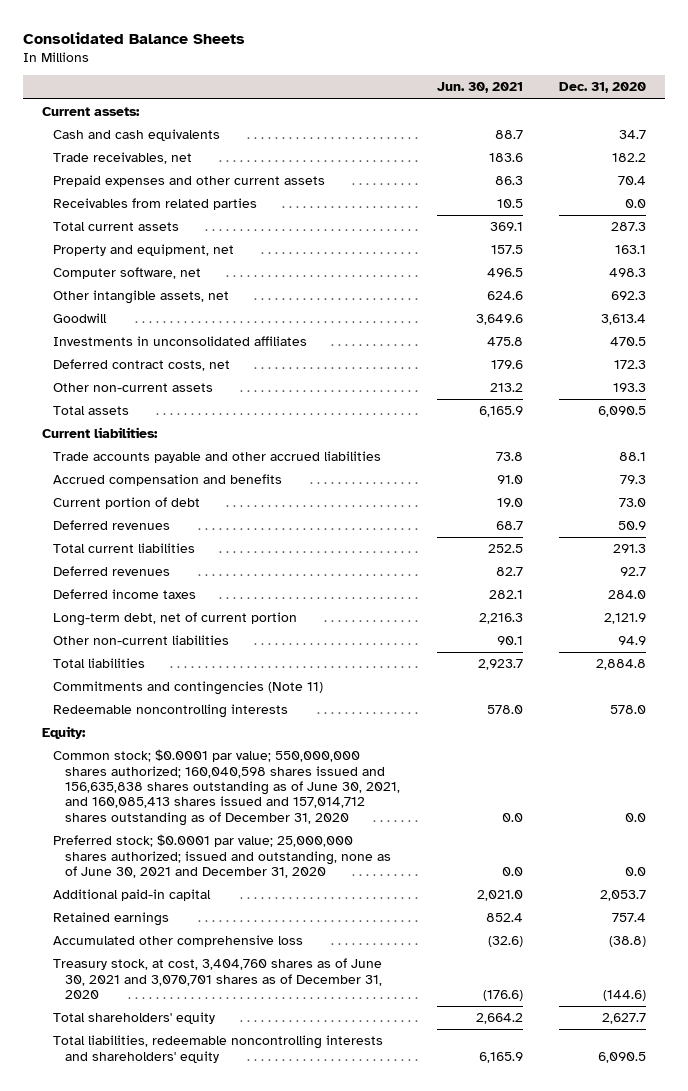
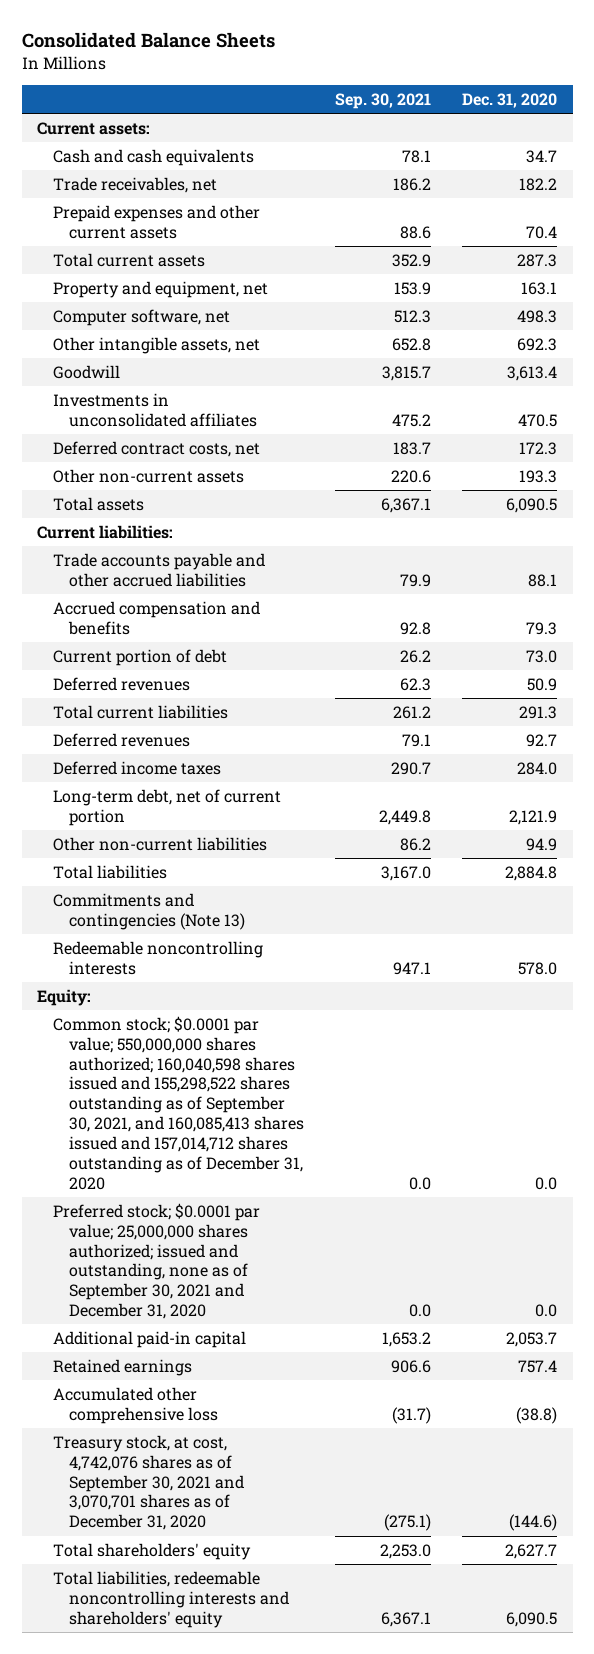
[436,82,523,94] Jun. 30, 2021 -> none
none -> [335,92,432,109] Sep. 30, 2021
[53,198,258,211] Receivables from related parties -> none
[53,681,324,696] Commitments and contingencies (Note 11) -> [53,892,246,930] Commitments and contingencies (Note 13)
[53,749,401,826] Common stock; $0.0001 par value; 550,000,000 shares authorized; 160,040,598 shares issued and 156,635,838 shares outstanding as of June 30, 2021, and 160,085,413 shares issued and 157,014,712 shares outstanding as of December 31, 2020 -> [53,1015,305,1190] Common stock; $0.0001 par value; 550,000,000 shares authorized; 160,040,598 shares issued and 155,298,522 shares outstanding as of September 30, 2021, and 160,085,413 shares issued and 157,014,712 shares outstanding as of December 31, 2020
[53,834,392,878] Preferred stock; $0.0001 par value; 25,000,000 shares authorized; issued and outstanding, none as of June 30, 2021 and December 31, 2020 -> [53,1202,261,1320] Preferred stock; $0.0001 par value; 25,000,000 shares authorized; issued and outstanding, none as of September 30, 2021 and December 31, 2020
[53,958,383,999] Treasury stock, at cost, 3,404,760 shares as of June 30, 2021 and 3,070,701 shares as of December 31, 2020 -> [53,1434,245,1531] Treasury stock, at cost, 4,742,076 shares as of September 30, 2021 and 3,070,701 shares as of December 31, 2020

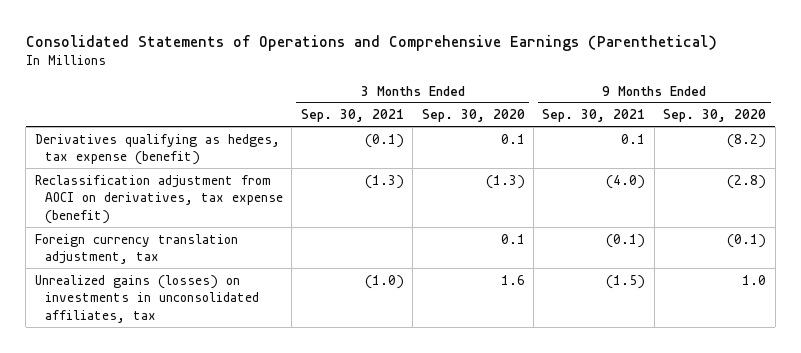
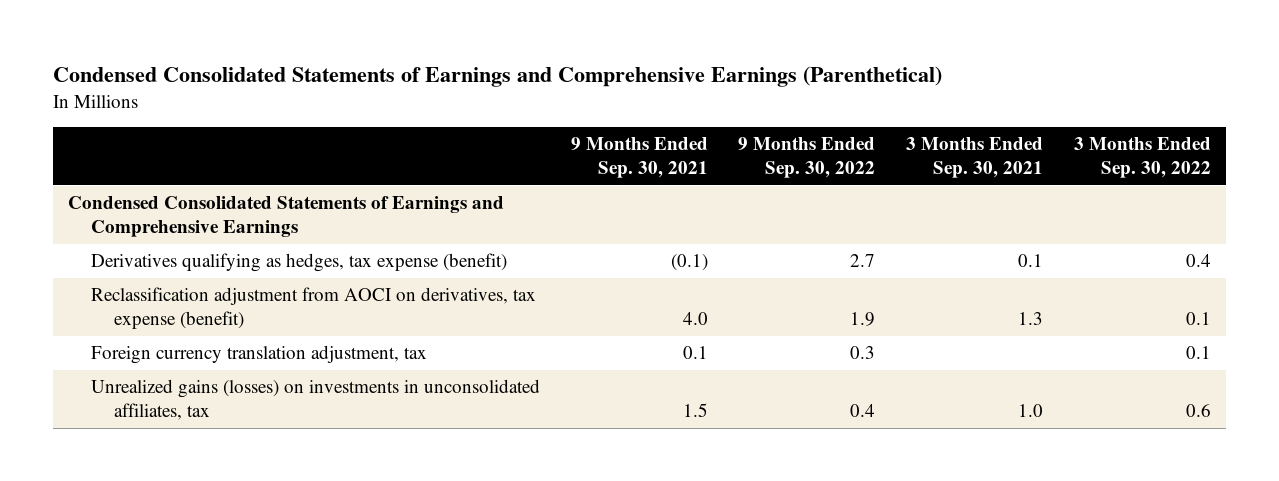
[25,34,717,51] Consolidated Statements of Operations and Comprehensive Earnings (Parenthetical) -> [53,66,943,88] Condensed Consolidated Statements of Earnings and Comprehensive Earnings (Parenthetical)
[421,109,525,123] Sep. 30, 2020 -> none
[663,109,767,123] Sep. 30, 2020 -> none
none -> [738,137,876,178] 9 Months Ended Sep. 30, 2022
none -> [1073,137,1211,178] 3 Months Ended Sep. 30, 2022
none -> [68,196,505,237] Condensed Consolidated Statements of Earnings and Comprehensive Earnings
[364,133,404,148] (0.1) -> [1018,254,1044,268] 0.1
[621,133,646,144] 0.1 -> [670,254,708,272] (0.1)
[364,174,404,189] (1.3) -> [1018,311,1044,325] 1.3
[606,174,646,189] (4.0) -> [682,311,708,325] 4.0
[606,233,646,248] (0.1) -> [682,346,708,360] 0.1
[364,274,404,289] (1.0) -> [1018,403,1044,417] 1.0
[606,274,646,289] (1.5) -> [682,402,708,417] 1.5

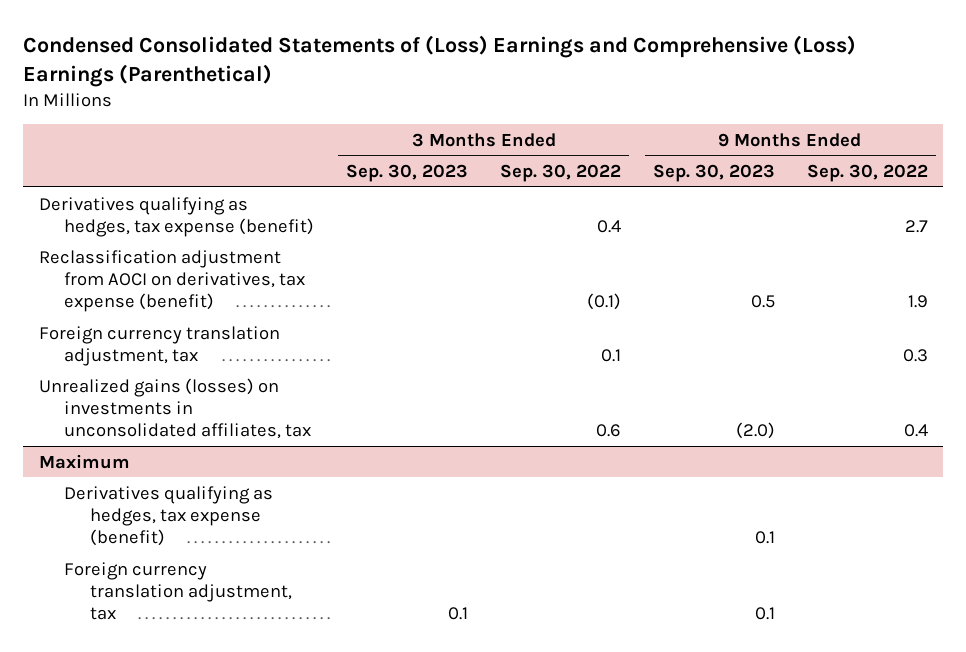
[53,66,943,88] Condensed Consolidated Statements of Earnings and Comprehensive Earnings (Parenthetical) -> [22,34,856,87] Condensed Consolidated Statements of (Loss) Earnings and Comprehensive (Loss) Earnings (Parenthetical)
[570,137,708,178] 9 Months Ended Sep. 30, 2021 -> none
[906,137,1044,178] 3 Months Ended Sep. 30, 2021 -> none
none -> [346,164,469,183] Sep. 30, 2023
none -> [652,164,775,183] Sep. 30, 2023
[68,196,505,237] Condensed Consolidated Statements of Earnings and Comprehensive Earnings -> none
[1185,311,1211,325] 0.1 -> [587,292,622,310] (0.1)
none -> [38,453,130,469] Maximum
none -> [64,485,274,546] Derivatives qualifying as hedges, tax expense (benefit)
none -> [64,561,293,620] Foreign currency translation adjustment, tax

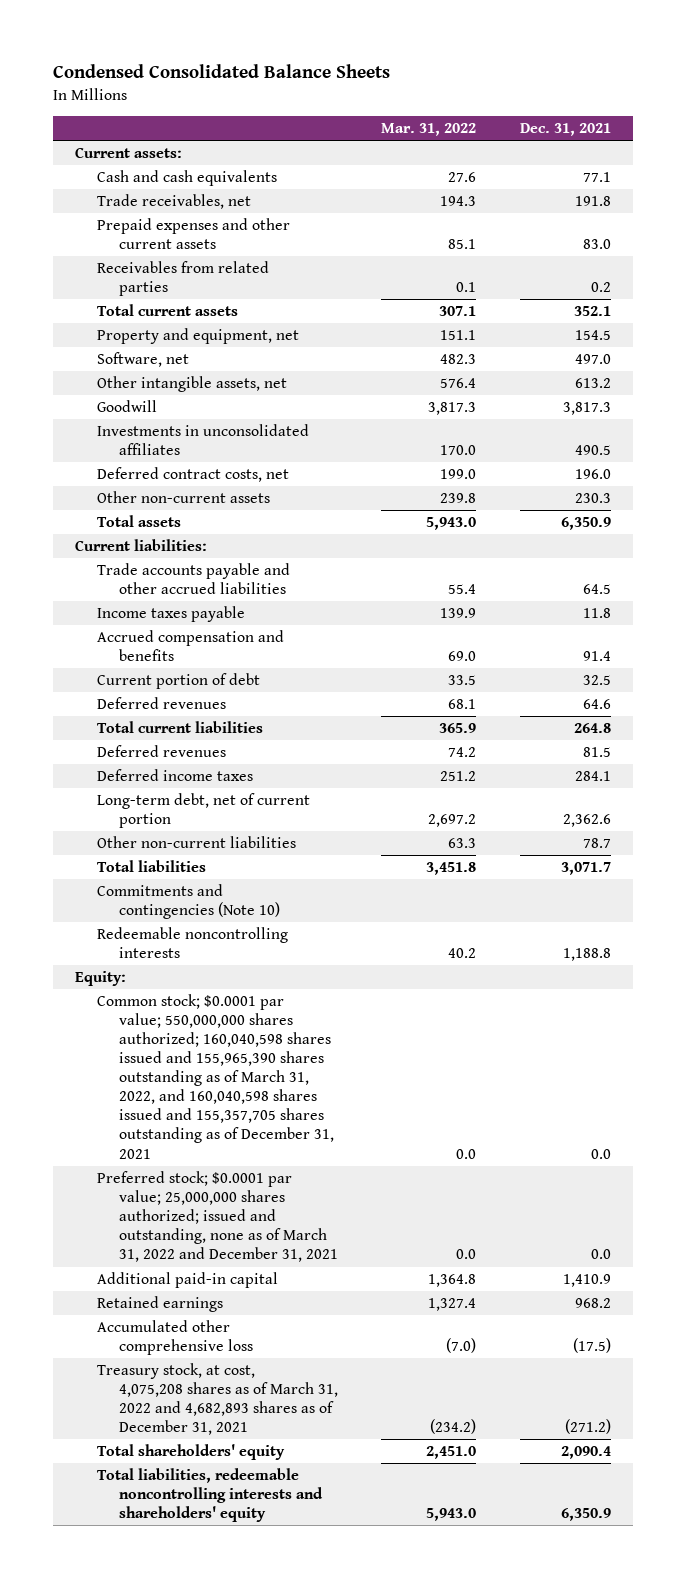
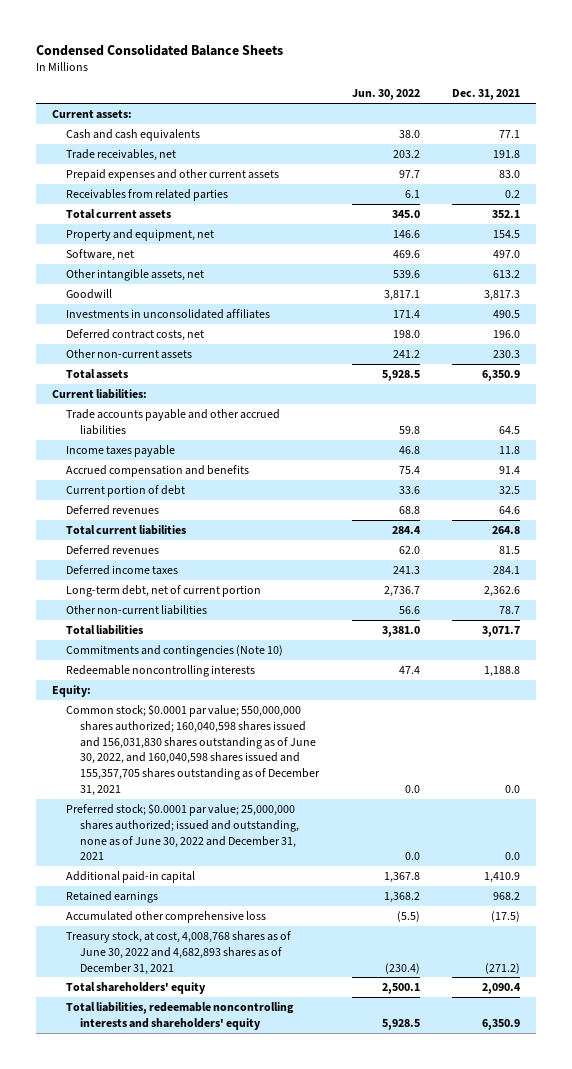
[381,123,477,137] Mar. 31, 2022 -> none
none -> [351,89,420,101] Jun. 30, 2022
[96,994,334,1159] Common stock; $0.0001 par value; 550,000,000 shares authorized; 160,040,598 shares issued and 155,965,390 shares outstanding as of March 31, 2022, and 160,040,598 shares issued and 155,357,705 shares outstanding as of December 31, 2021 -> [66,704,321,796] Common stock; $0.0001 par value; 550,000,000 shares authorized; 160,040,598 shares issued and 156,031,830 shares outstanding as of June 30, 2022, and 160,040,598 shares issued and 155,357,705 shares outstanding as of December 31, 2021
[96,1171,338,1263] Preferred stock; $0.0001 par value; 25,000,000 shares authorized; issued and outstanding, none as of March 31, 2022 and December 31, 2021 -> [66,803,300,861] Preferred stock; $0.0001 par value; 25,000,000 shares authorized; issued and outstanding, none as of June 30, 2022 and December 31, 2021
[96,1363,338,1436] Treasury stock, at cost, 4,075,208 shares as of March 31, 2022 and 4,682,893 shares as of December 31, 2021 -> [66,930,292,975] Treasury stock, at cost, 4,008,768 shares as of June 30, 2022 and 4,682,893 shares as of December 31, 2021

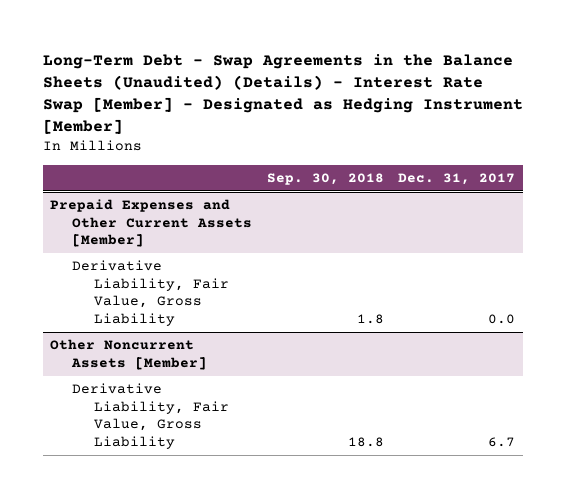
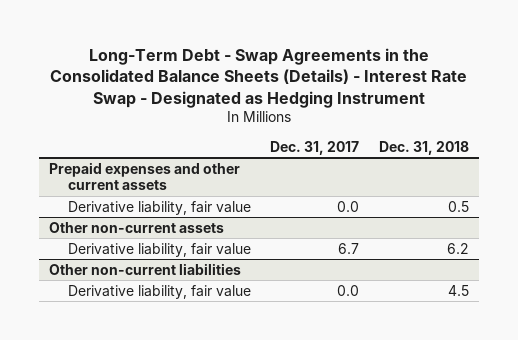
[42,53,523,135] Long-Term Debt - Swap Agreements in the Balance Sheets (Unaudited) (Details) - Interest Rate Swap [Member] - Designated as Hedging Instrument [Member] -> [50,47,468,108] Long-Term Debt - Swap Agreements in the Consolidated Balance Sheets (Details) - Interest Rate Swap - Designated as Hedging Instrument
[266,172,384,185] Sep. 30, 2018 -> none
none -> [379,140,470,155] Dec. 31, 2018
[49,199,253,248] Prepaid Expenses and Other Current Assets [Member] -> [49,161,241,191] Prepaid expenses and other current assets
[72,260,230,326] Derivative Liability, Fair Value, Gross Liability -> [67,200,251,215] Derivative liability, fair value
[49,339,208,370] Other Noncurrent Assets [Member] -> [49,221,225,233] Other non-current assets
[72,383,230,449] Derivative Liability, Fair Value, Gross Liability -> [67,242,251,257] Derivative liability, fair value
none -> [49,262,242,275] Other non-current liabilities
none -> [67,284,251,299] Derivative liability, fair value

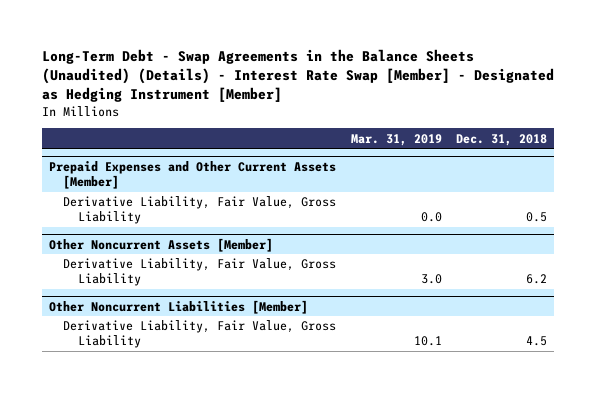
[50,47,468,108] Long-Term Debt - Swap Agreements in the Consolidated Balance Sheets (Details) - Interest Rate Swap - Designated as Hedging Instrument -> [41,49,554,103] Long-Term Debt - Swap Agreements in the Balance Sheets (Unaudited) (Details) - Interest Rate Swap [Member] - Designated as Hedging Instrument [Member]
[270,140,360,155] Dec. 31, 2017 -> none
none -> [350,133,442,146] Mar. 31, 2019
[49,161,241,191] Prepaid expenses and other current assets -> [49,160,337,190] Prepaid Expenses and Other Current Assets [Member]
[67,200,251,215] Derivative liability, fair value -> [63,196,337,225] Derivative Liability, Fair Value, Gross Liability
[49,221,225,233] Other non-current assets -> [49,237,274,252] Other Noncurrent Assets [Member]
[67,242,251,257] Derivative liability, fair value -> [63,258,337,287] Derivative Liability, Fair Value, Gross Liability
[49,262,242,275] Other non-current liabilities -> [49,299,309,314] Other Noncurrent Liabilities [Member]
[67,284,251,299] Derivative liability, fair value -> [63,320,337,349] Derivative Liability, Fair Value, Gross Liability

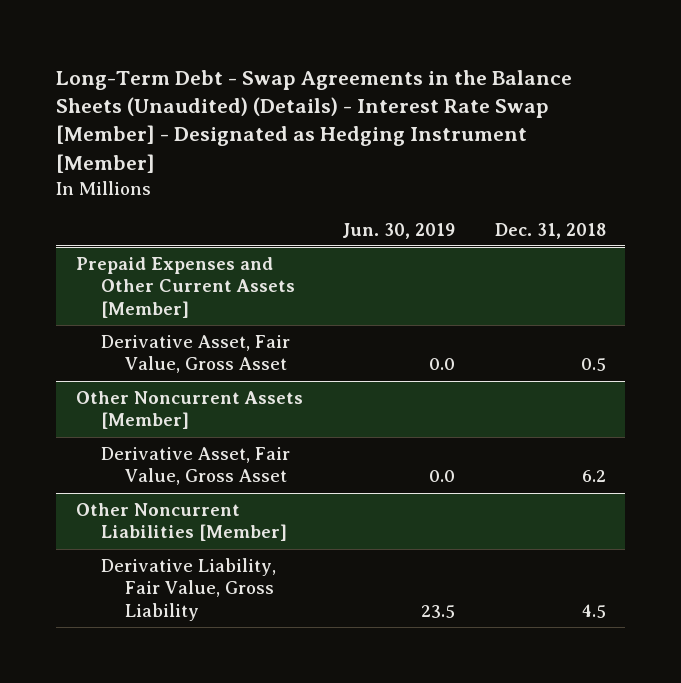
[350,133,442,146] Mar. 31, 2019 -> none
none -> [342,222,456,239] Jun. 30, 2019
[63,196,337,225] Derivative Liability, Fair Value, Gross Liability -> [100,334,290,374] Derivative Asset, Fair Value, Gross Asset
[63,258,337,287] Derivative Liability, Fair Value, Gross Liability -> [100,446,290,486] Derivative Asset, Fair Value, Gross Asset

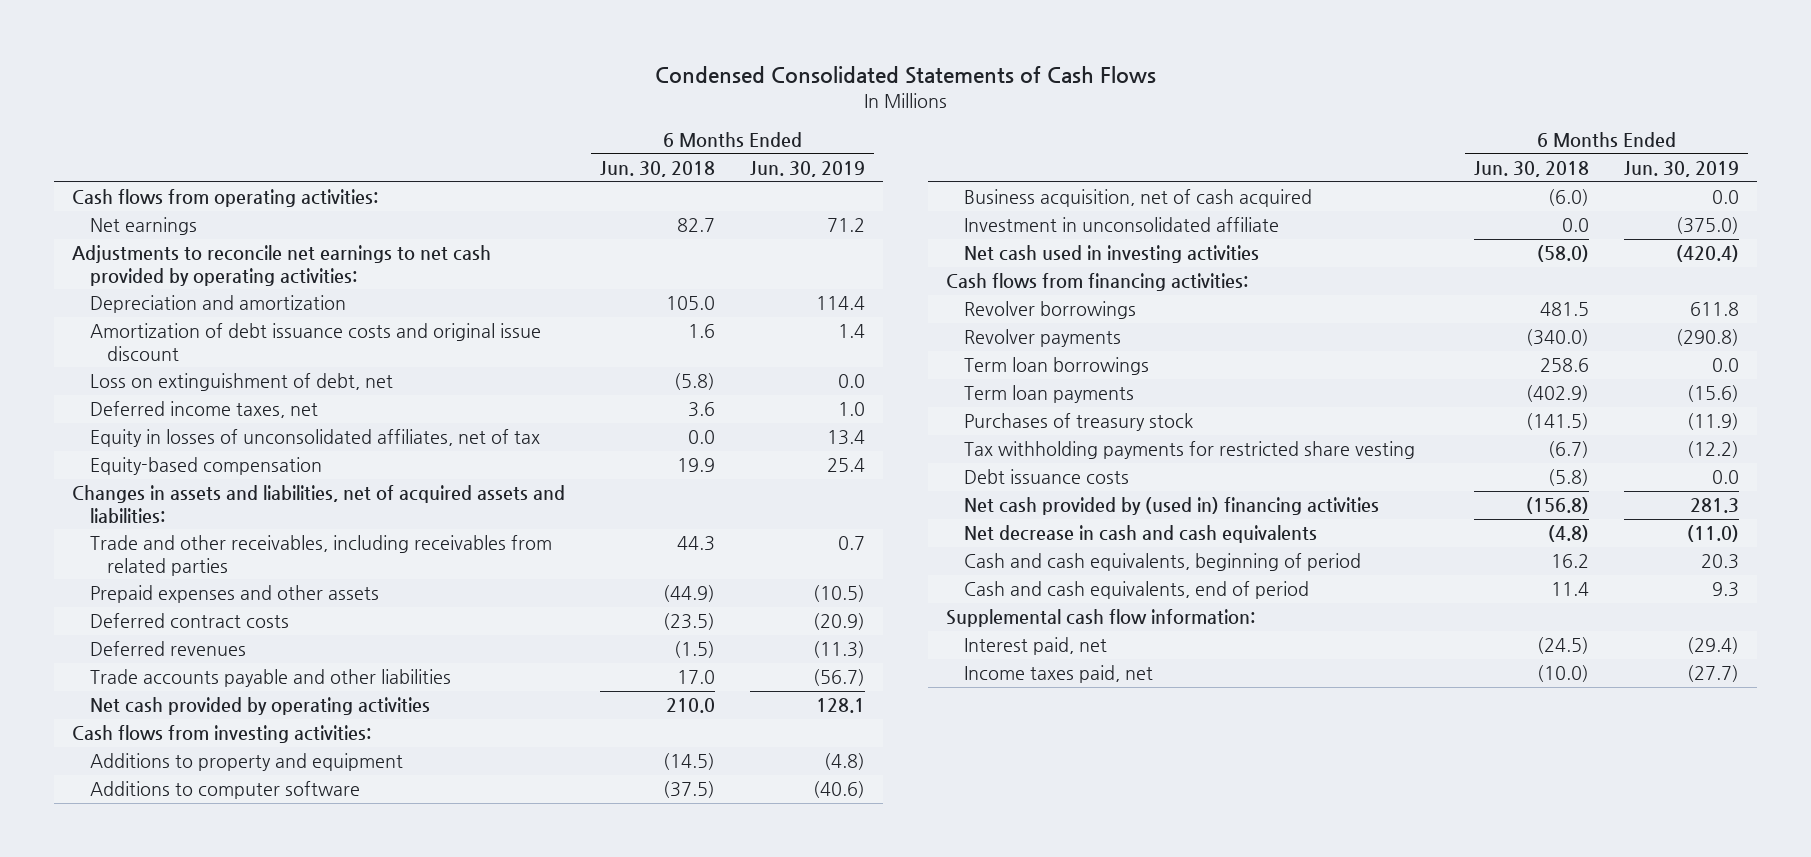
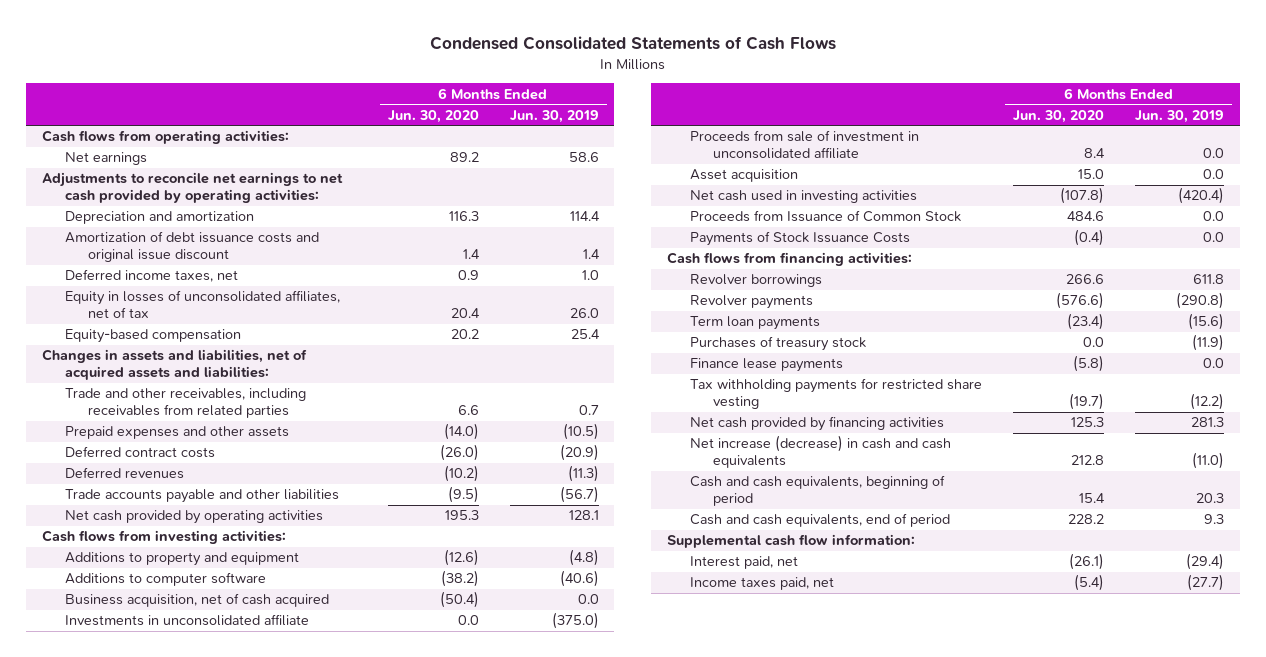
[599,160,715,177] Jun. 30, 2018 -> none
none -> [387,109,479,123] Jun. 30, 2020
[827,218,866,233] 71.2 -> [568,152,599,163] 58.6
[89,373,393,392] Loss on extinguishment of debt, net -> none
[827,430,866,446] 13.4 -> [569,308,599,319] 26.0
[963,217,1279,233] Investment in unconsolidated affiliate -> [64,614,309,627] Investments in unconsolidated affiliate
none -> [689,130,919,160] Proceeds from sale of investment in unconsolidated affiliate
none -> [689,169,798,183] Asset acquisition
none -> [689,210,961,223] Proceeds from Issuance of Common Stock
none -> [689,231,910,247] Payments of Stock Issuance Costs
[963,357,1149,376] Term loan borrowings -> none
none -> [689,358,843,373] Finance lease payments
[963,469,1129,485] Debt issuance costs -> none
[963,497,1379,516] Net cash provided by (used in) financing activities -> [689,416,944,432] Net cash provided by financing activities
[963,525,1317,544] Net decrease in cash and cash equivalents -> [689,435,951,469] Net increase (decrease) in cash and cash equivalents

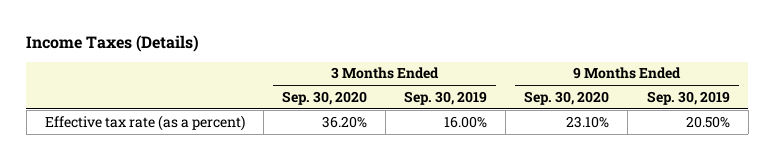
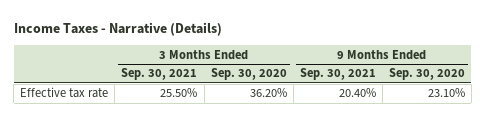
[26,34,200,52] Income Taxes (Details) -> [13,22,222,37] Income Taxes - Narrative (Details)
[404,91,488,106] Sep. 30, 2019 -> none
[646,91,730,106] Sep. 30, 2019 -> none
none -> [121,68,198,81] Sep. 30, 2021
none -> [299,68,376,81] Sep. 30, 2021
[44,114,245,131] Effective tax rate (as a percent) -> [20,87,109,99] Effective tax rate

